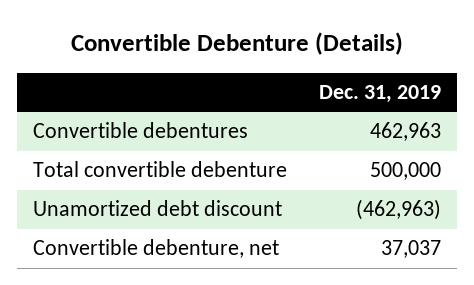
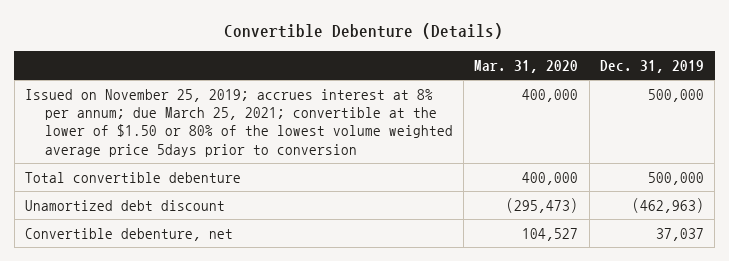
none -> [474,59,579,73] Mar. 31, 2020
[33,122,249,139] Convertible debentures -> none
none -> [24,88,453,157] Issued on November 25, 2019; accrues interest at 8% per annum; due March 25, 2021; convertible at the lower of $1.50 or 80% of the lowest volume weighted average price 5days prior to conversion

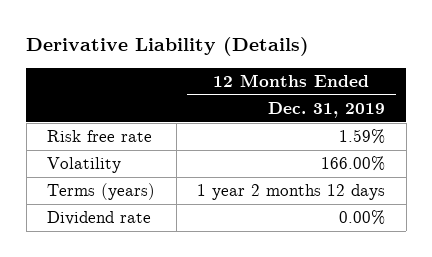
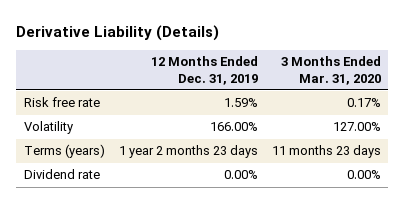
none -> [281,56,382,85] 3 Months Ended Mar. 31, 2020
[197,184,386,201] 1 year 2 months 12 days -> [118,145,258,159] 1 year 2 months 23 days

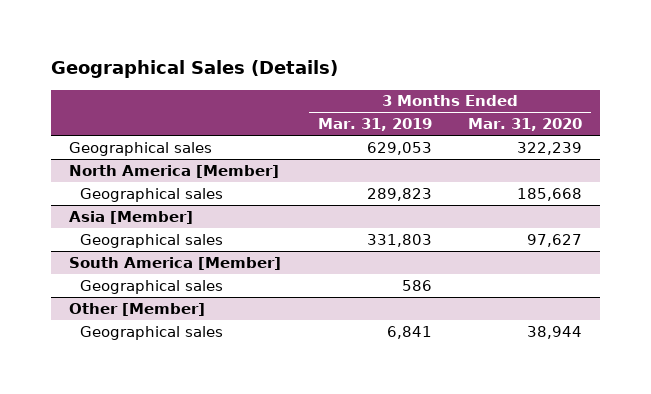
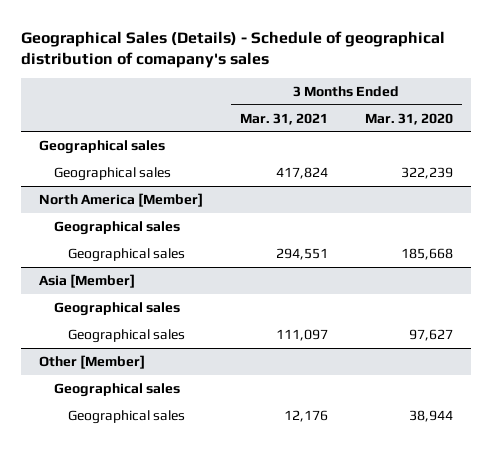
[50,60,338,79] Geographical Sales (Details) -> [21,30,446,69] Geographical Sales (Details) - Schedule of geographical distribution of comapany's sales
[317,118,432,132] Mar. 31, 2019 -> none
none -> [240,112,329,125] Mar. 31, 2021
none -> [39,139,166,154] Geographical sales
none -> [53,220,180,235] Geographical sales
[69,256,282,270] South America [Member] -> none
[80,233,224,248] Geographical sales -> [67,328,185,343] Geographical sales
none -> [53,382,180,397] Geographical sales

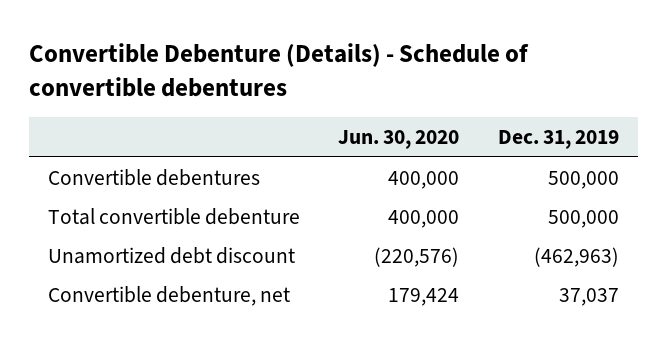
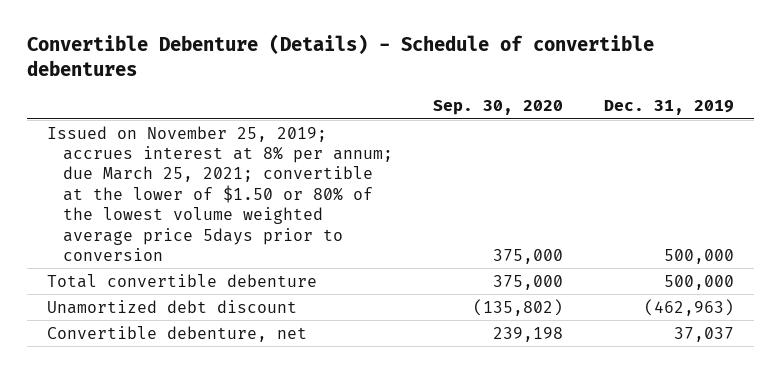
[338,130,460,150] Jun. 30, 2020 -> none
none -> [433,100,564,116] Sep. 30, 2020
[47,168,260,186] Convertible debentures -> [46,125,394,261] Issued on November 25, 2019; accrues interest at 8% per annum; due March 25, 2021; convertible at the lower of $1.50 or 80% of the lowest volume weighted average price 5days prior to conversion

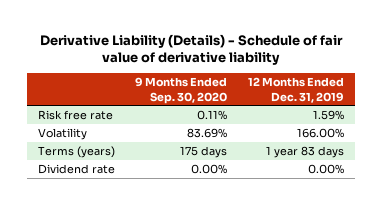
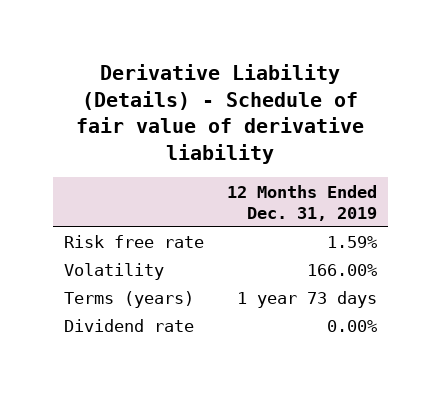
[135,77,228,104] 9 Months Ended Sep. 30, 2020 -> none
[266,146,345,159] 1 year 83 days -> [236,291,377,309] 1 year 73 days

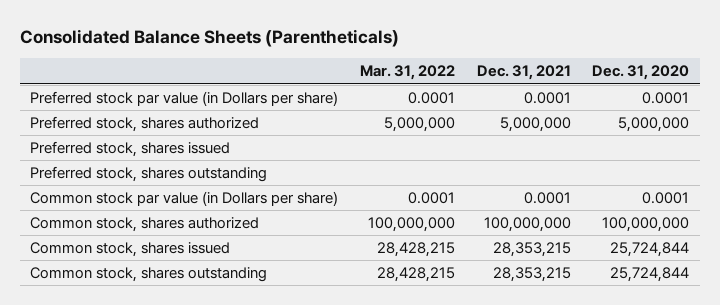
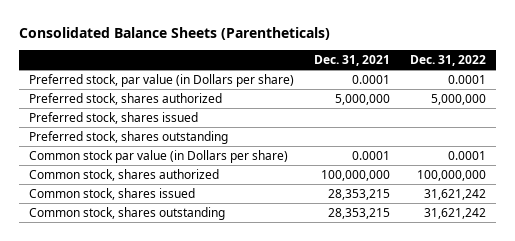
[359,65,455,81] Mar. 31, 2022 -> none
[592,65,690,81] Dec. 31, 2020 -> none
none -> [410,55,487,67] Dec. 31, 2022
[30,91,339,107] Preferred stock par value (in Dollars per share) -> [29,74,295,88] Preferred stock, par value (in Dollars per share)

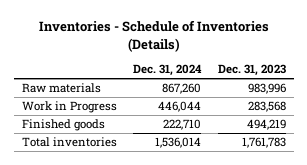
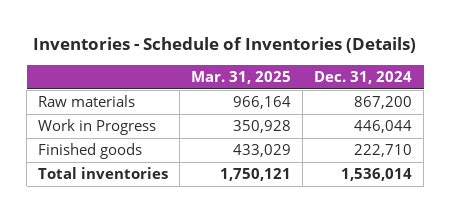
[217,63,286,76] Dec. 31, 2023 -> none
none -> [191,71,292,85] Mar. 31, 2025
[162,83,202,95] 867,260 -> [354,96,413,110] 867,200

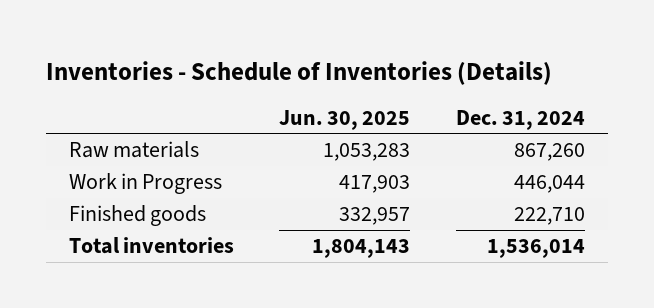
[191,71,292,85] Mar. 31, 2025 -> none
none -> [279,109,411,130] Jun. 30, 2025
[354,96,413,110] 867,200 -> [514,143,586,162] 867,260

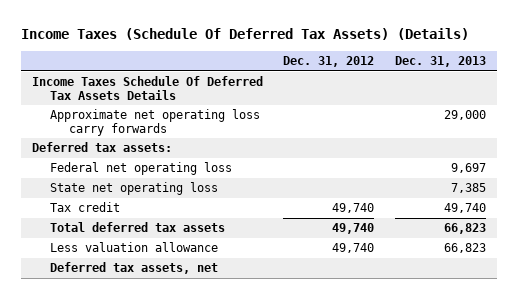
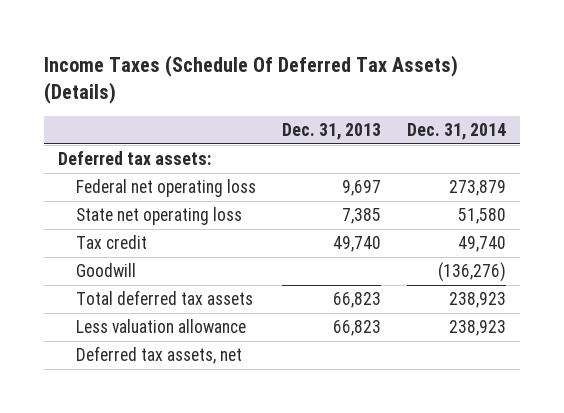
[283,56,375,68] Dec. 31, 2012 -> none
none -> [407,123,507,141] Dec. 31, 2014
[31,76,263,100] Income Taxes Schedule Of Deferred Tax Assets Details -> none
[50,109,261,136] Approximate net operating loss carry forwards -> none
none -> [76,262,137,277] Goodwill

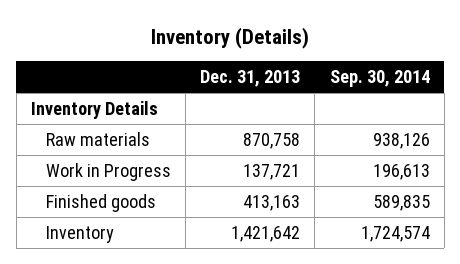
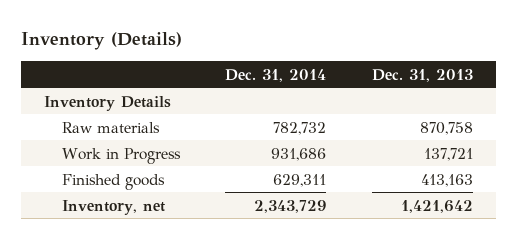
[329,70,430,88] Sep. 30, 2014 -> none
none -> [225,68,327,82] Dec. 31, 2014
[45,225,114,243] Inventory -> [61,199,165,215] Inventory, net

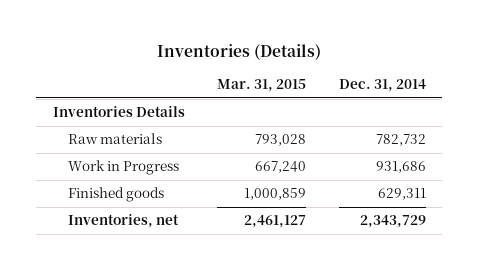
[21,32,183,51] Inventory (Details) -> [157,44,322,61] Inventories (Details)
[371,68,473,82] Dec. 31, 2013 -> none
none -> [217,78,307,92] Mar. 31, 2015
[43,95,171,111] Inventory Details -> none
none -> [52,106,185,118] Inventories Details
[61,199,165,215] Inventory, net -> [68,214,180,229] Inventories, net

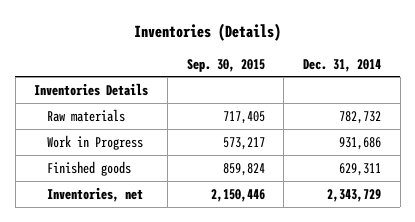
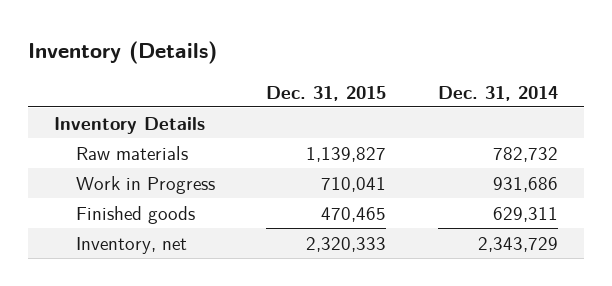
[133,22,281,41] Inventories (Details) -> [28,41,218,65] Inventory (Details)
[186,58,265,72] Sep. 30, 2015 -> none
none -> [266,85,387,101] Dec. 31, 2015
[34,82,149,96] Inventories Details -> none
none -> [54,116,206,134] Inventory Details
[47,186,144,202] Inventories, net -> [75,236,187,254] Inventory, net

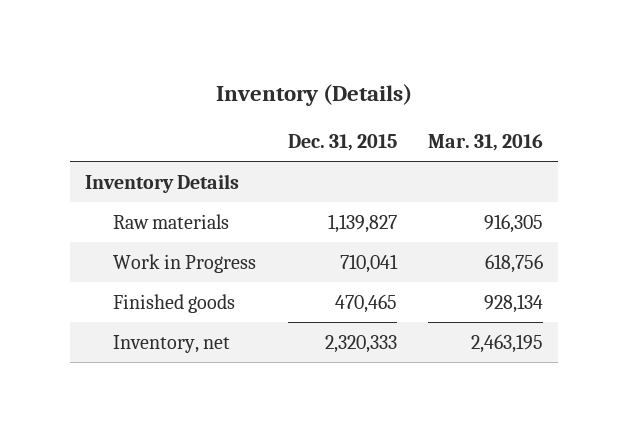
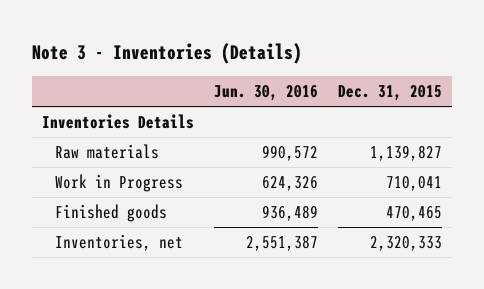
[216,83,413,106] Inventory (Details) -> [32,42,303,64] Note 3 - Inventories (Details)
[427,134,543,152] Mar. 31, 2016 -> none
none -> [214,85,319,102] Jun. 30, 2016
[85,173,240,193] Inventory Details -> none
none -> [42,114,195,130] Inventories Details
[113,334,231,353] Inventory, net -> [55,234,184,252] Inventories, net

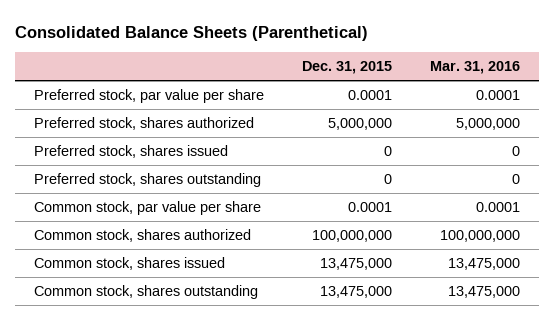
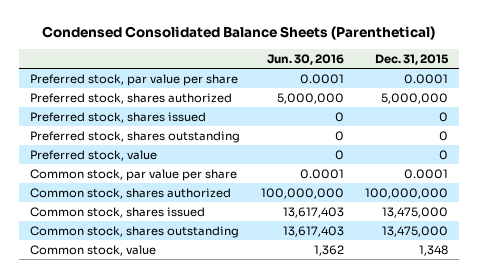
[15,25,369,41] Consolidated Balance Sheets (Parenthetical) -> [42,26,436,41] Condensed Consolidated Balance Sheets (Parenthetical)
[430,61,521,75] Mar. 31, 2016 -> none
none -> [267,53,345,65] Jun. 30, 2016
none -> [29,149,157,161] Preferred stock, value
none -> [29,244,156,256] Common stock, value

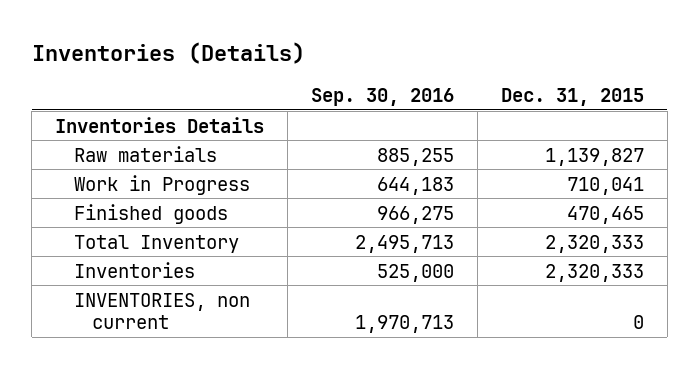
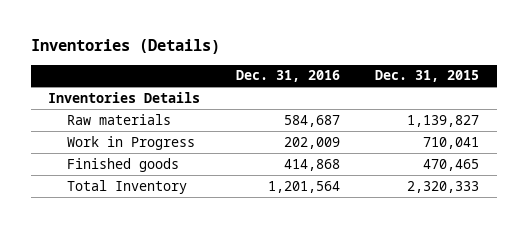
[310,87,454,106] Sep. 30, 2016 -> none
none -> [235,70,340,83] Dec. 31, 2016
[73,261,195,278] Inventories -> none
[73,292,250,330] INVENTORIES, non current -> none

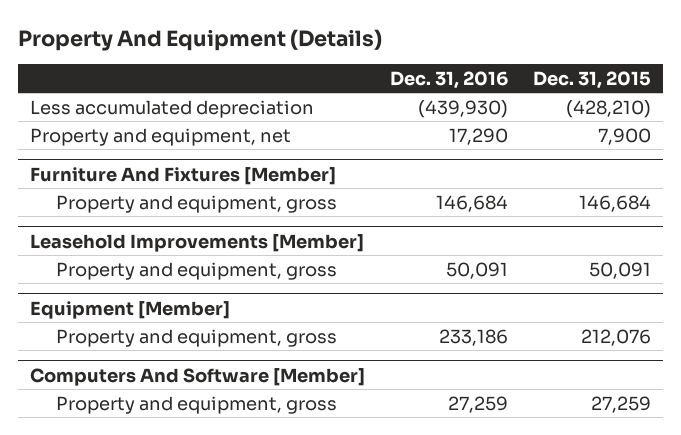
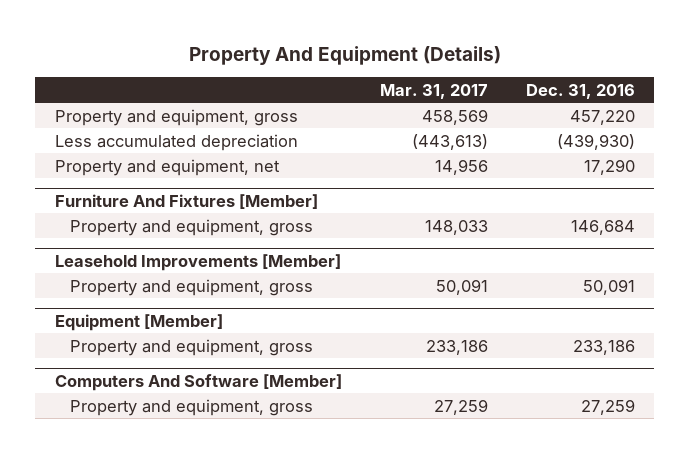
[532,70,651,89] Dec. 31, 2015 -> none
none -> [379,83,488,99] Mar. 31, 2017
none -> [54,108,298,126] Property and equipment, gross

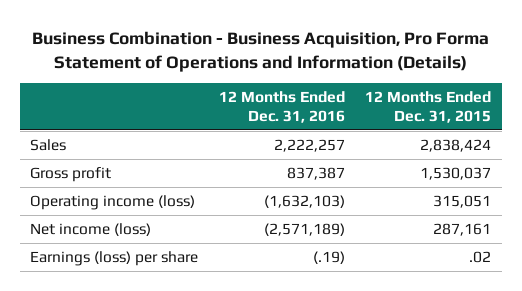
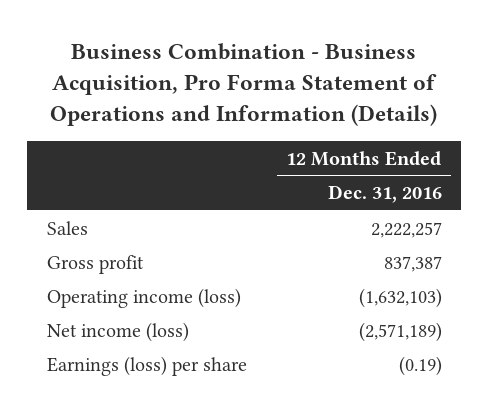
[365,91,492,123] 12 Months Ended Dec. 31, 2015 -> none
[312,251,345,265] (.19) -> [398,355,442,376] (0.19)

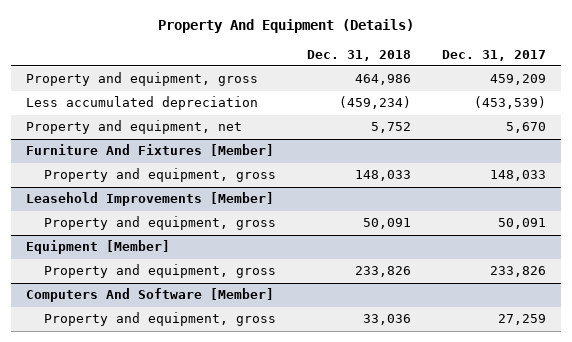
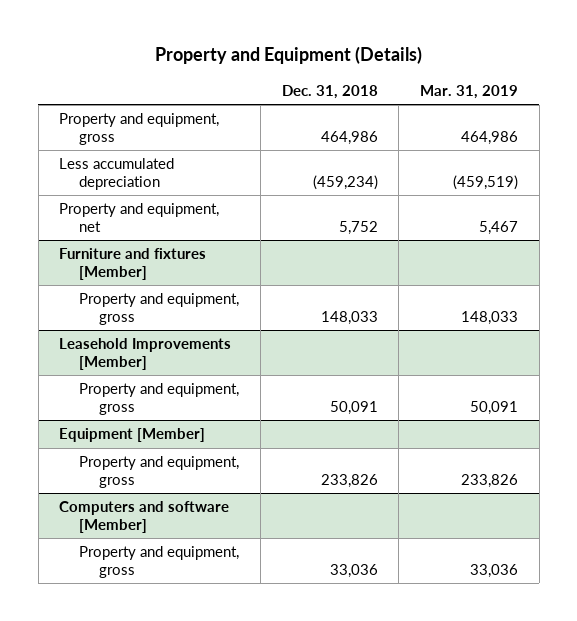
[157,18,414,33] Property And Equipment (Details) -> [154,46,422,65] Property and Equipment (Details)
[441,49,546,61] Dec. 31, 2017 -> none
none -> [420,84,519,99] Mar. 31, 2019
[26,144,275,157] Furniture And Fixtures [Member] -> [59,248,207,280] Furniture and fixtures [Member]
[26,288,275,303] Computers And Software [Member] -> [59,501,230,533] Computers and software [Member]

